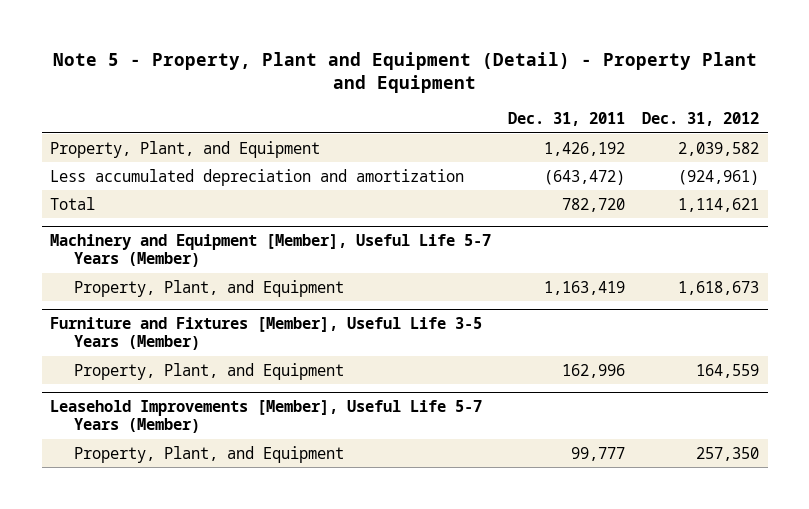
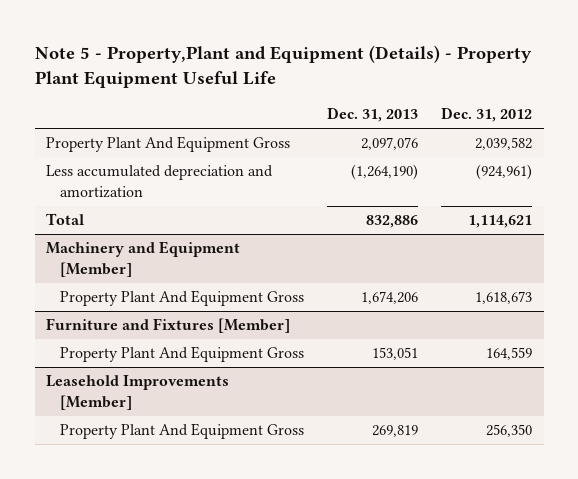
[52,51,757,94] Note 5 - Property, Plant and Equipment (Detail) - Property Plant and Equipment -> [34,45,532,89] Note 5 - Property,Plant and Equipment (Details) - Property Plant Equipment Useful Life
[508,112,626,127] Dec. 31, 2011 -> none
none -> [327,107,419,123] Dec. 31, 2013
[50,140,321,158] Property, Plant, and Equipment -> [46,136,291,153] Property Plant And Equipment Gross
[50,234,492,268] Machinery and Equipment [Member], Useful Life 5-7 Years (Member) -> none
[50,317,483,351] Furniture and Fixtures [Member], Useful Life 3-5 Years (Member) -> none
[50,400,483,434] Leasehold Improvements [Member], Useful Life 5-7 Years (Member) -> none
none -> [46,241,241,277] Machinery and Equipment [Member]
[73,279,344,297] Property, Plant, and Equipment -> [60,290,305,307] Property Plant And Equipment Gross
none -> [46,318,291,334] Furniture and Fixtures [Member]
[73,362,344,380] Property, Plant, and Equipment -> [60,346,305,363] Property Plant And Equipment Gross
none -> [46,375,230,410] Leasehold Improvements [Member]
[73,445,344,463] Property, Plant, and Equipment -> [60,423,305,440] Property Plant And Equipment Gross
[696,446,760,461] 257,350 -> [486,424,533,438] 256,350

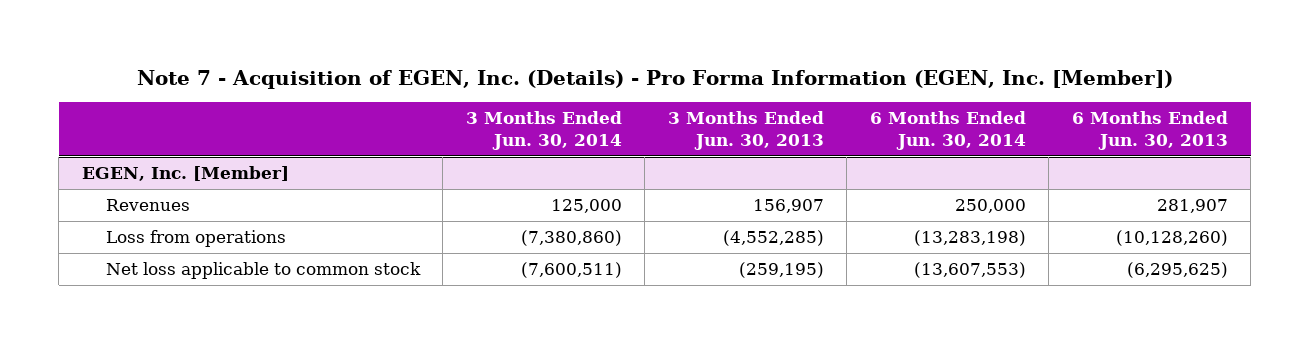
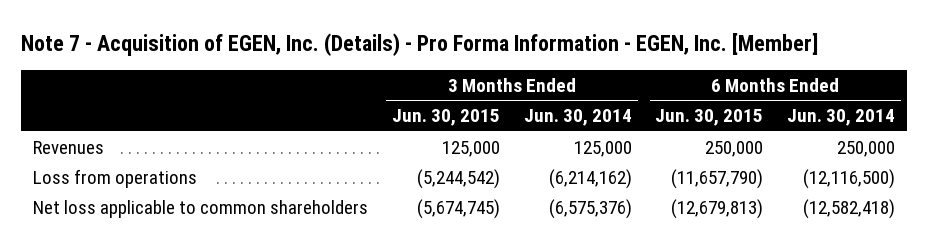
[136,70,1173,90] Note 7 - Acquisition of EGEN, Inc. (Details) - Pro Forma Information (EGEN, Inc. [Member]) -> [21,33,819,57] Note 7 - Acquisition of EGEN, Inc. (Details) - Pro Forma Information - EGEN, Inc. [Member]
[667,111,824,151] 3 Months Ended Jun. 30, 2013 -> none
[1071,111,1228,151] 6 Months Ended Jun. 30, 2013 -> none
none -> [391,109,500,127] Jun. 30, 2015
none -> [655,109,764,127] Jun. 30, 2015
[81,166,289,182] EGEN, Inc. [Member] -> none
[520,230,622,247] (7,380,860) -> [548,168,632,189] (6,214,162)
[913,230,1026,247] (13,283,198) -> [803,168,896,189] (12,116,500)
[105,262,421,280] Net loss applicable to common stock -> [33,199,369,218] Net loss applicable to common shareholders
[520,262,622,279] (7,600,511) -> [548,198,632,219] (6,575,376)
[913,262,1026,279] (13,607,553) -> [803,198,896,219] (12,582,418)

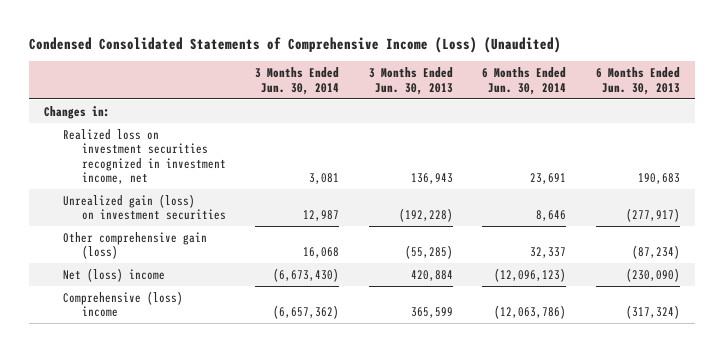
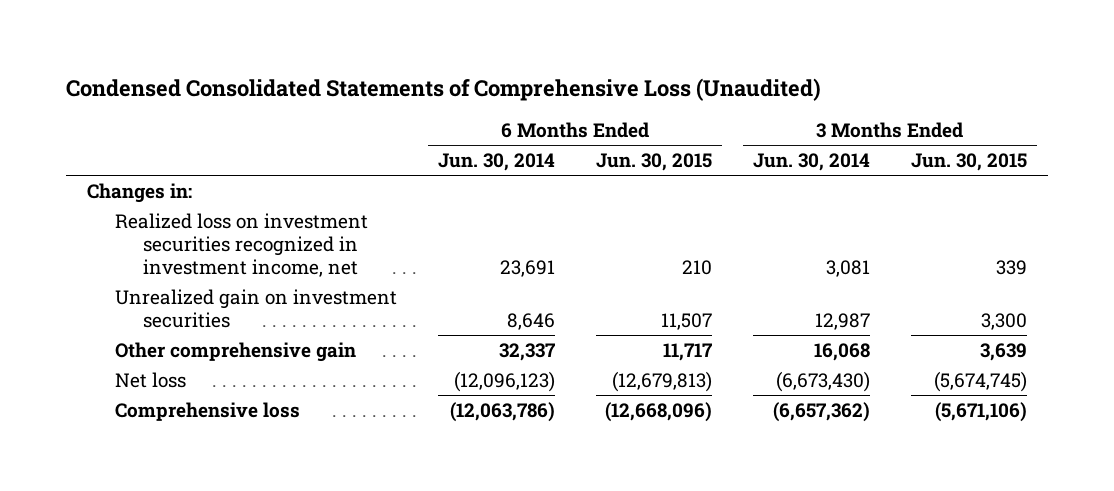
[29,36,562,53] Condensed Consolidated Statements of Comprehensive Income (Loss) (Unaudited) -> [66,78,822,102] Condensed Consolidated Statements of Comprehensive Loss (Unaudited)
[368,67,453,95] 3 Months Ended Jun. 30, 2013 -> none
[596,67,681,95] 6 Months Ended Jun. 30, 2013 -> none
none -> [596,153,713,172] Jun. 30, 2015
none -> [911,153,1028,172] Jun. 30, 2015
[62,193,226,221] Unrealized gain (loss) on investment securities -> [114,288,397,328] Unrealized gain on investment securities
[62,231,207,260] Other comprehensive gain (loss) -> [114,341,356,362] Other comprehensive gain
[62,267,165,282] Net (loss) income -> [114,371,186,388] Net loss
[62,290,183,318] Comprehensive (loss) income -> [114,401,300,421] Comprehensive loss

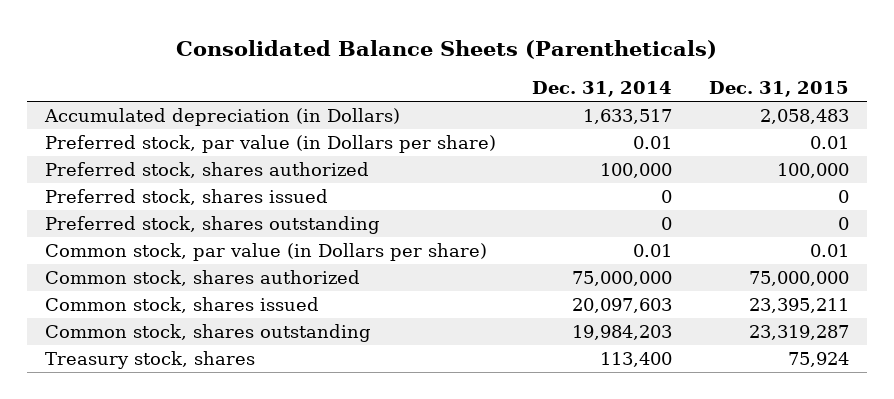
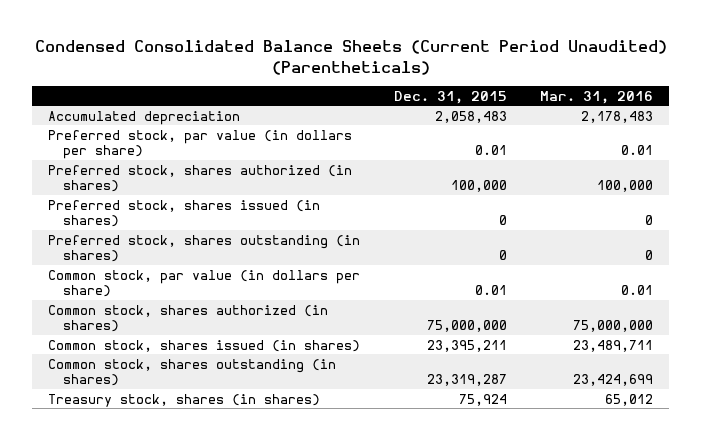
[175,39,717,59] Consolidated Balance Sheets (Parentheticals) -> [34,40,667,75] Condensed Consolidated Balance Sheets (Current Period Unaudited) (Parentheticals)
[532,81,673,98] Dec. 31, 2014 -> none
none -> [539,90,653,104] Mar. 31, 2016
[44,108,401,127] Accumulated depreciation (in Dollars) -> [48,110,241,125] Accumulated depreciation
[45,135,497,154] Preferred stock, par value (in Dollars per share) -> [48,129,353,160] Preferred stock, par value (in dollars per share)
[45,162,370,179] Preferred stock, shares authorized -> [48,164,353,193] Preferred stock, shares authorized (in shares)
[45,189,329,206] Preferred stock, shares issued -> [48,199,321,228] Preferred stock, shares issued (in shares)
[45,216,381,235] Preferred stock, shares outstanding -> [48,234,361,263] Preferred stock, shares outstanding (in shares)
[45,243,488,262] Common stock, par value (in Dollars per share) -> [48,269,361,298] Common stock, par value (in dollars per share)
[45,270,361,287] Common stock, shares authorized -> [48,304,329,333] Common stock, shares authorized (in shares)
[45,297,320,314] Common stock, shares issued -> [48,339,361,352] Common stock, shares issued (in shares)
[45,324,372,343] Common stock, shares outstanding -> [48,358,337,387] Common stock, shares outstanding (in shares)
[45,351,256,370] Treasury stock, shares -> [48,393,321,407] Treasury stock, shares (in shares)

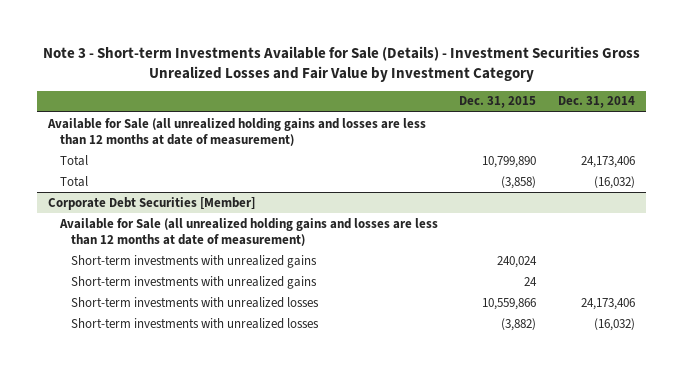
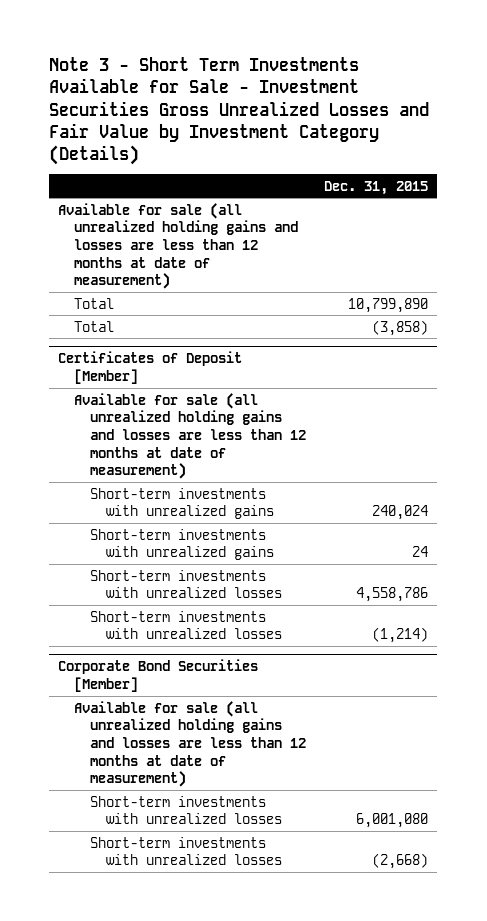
[42,45,640,82] Note 3 - Short-term Investments Available for Sale (Details) - Investment Securities Gross Unrealized Losses and Fair Value by Investment Category -> [49,57,430,165] Note 3 - Short Term Investments Available for Sale - Investment Securities Gross Unrealized Losses and Fair Value by Investment Category (Details)
[558,96,636,109] Dec. 31, 2014 -> none
[47,117,427,147] Available for Sale (all unrealized holding gains and losses are less than 12 months at date of measurement) -> [58,202,299,290] Available for sale (all unrealized holding gains and losses are less than 12 months at date of measurement)
[48,196,256,210] Corporate Debt Securities [Member] -> none
none -> [58,351,243,385] Certificates of Deposit [Member]
[58,217,438,247] Available for Sale (all unrealized holding gains and losses are less than 12 months at date of measurement) -> [74,392,307,480] Available for sale (all unrealized holding gains and losses are less than 12 months at date of measurement)
[482,297,537,310] 10,559,866 -> [356,587,429,603] 4,558,786
[501,317,537,331] (3,882) -> [372,627,429,644] (1,214)
none -> [58,659,259,693] Corporate Bond Securities [Member]
none -> [74,700,307,788] Available for sale (all unrealized holding gains and losses are less than 12 months at date of measurement)
none -> [90,795,283,825] Short-term investments with unrealized losses
none -> [90,836,283,866] Short-term investments with unrealized losses

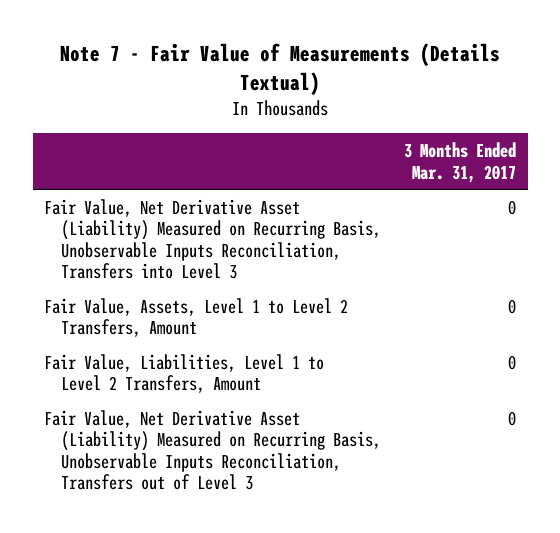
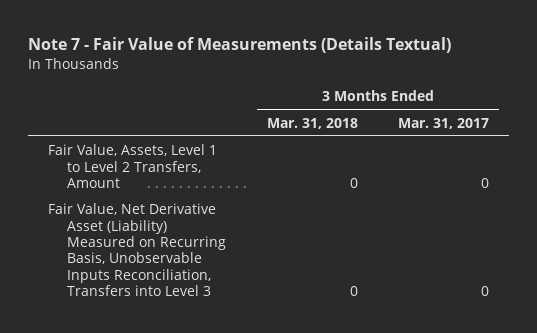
none -> [266,117,358,129] Mar. 31, 2018
[44,353,325,394] Fair Value, Liabilities, Level 1 to Level 2 Transfers, Amount -> none
[44,409,381,491] Fair Value, Net Derivative Asset (Liability) Measured on Recurring Basis, Unobservable Inputs Reconciliation, Transfers out of Level 3 -> none
[44,198,381,280] Fair Value, Net Derivative Asset (Liability) Measured on Recurring Basis, Unobservable Inputs Reconciliation, Transfers into Level 3 -> [47,203,227,297] Fair Value, Net Derivative Asset (Liability) Measured on Recurring Basis, Unobservable Inputs Reconciliation, Transfers into Level 3

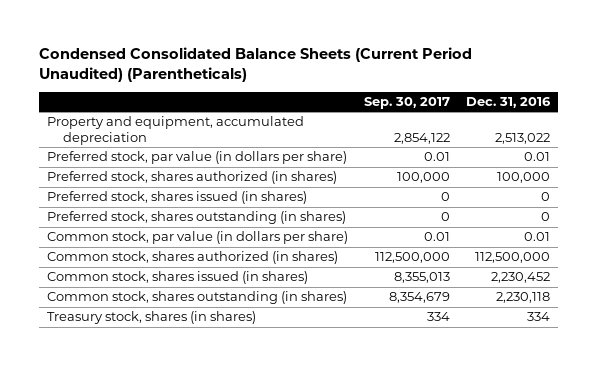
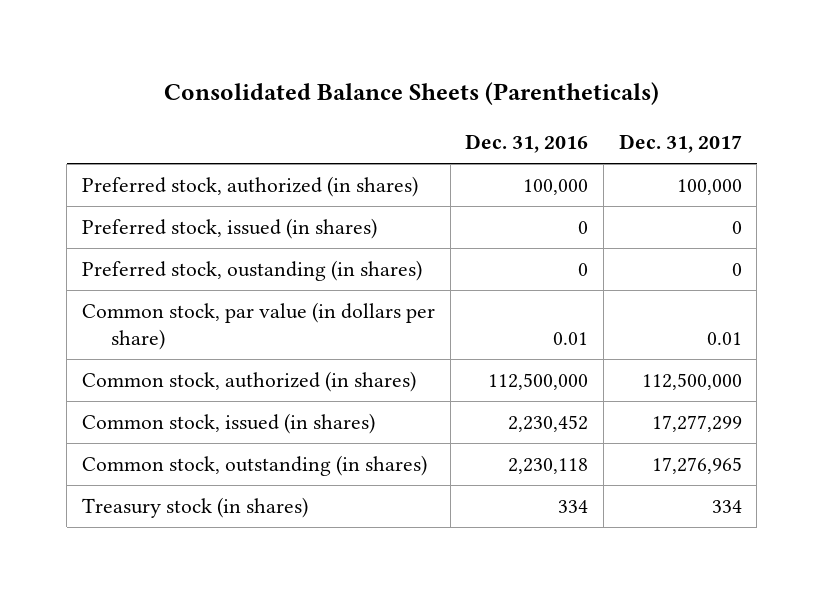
[39,47,473,83] Condensed Consolidated Balance Sheets (Current Period Unaudited) (Parentheticals) -> [163,82,659,106] Consolidated Balance Sheets (Parentheticals)
[364,97,451,110] Sep. 30, 2017 -> none
none -> [618,134,742,154] Dec. 31, 2017
[47,116,305,145] Property and equipment, accumulated depreciation -> none
[47,151,348,165] Preferred stock, par value (in dollars per share) -> none
[47,171,338,185] Preferred stock, shares authorized (in shares) -> [82,175,419,197] Preferred stock, authorized (in shares)
[47,191,308,205] Preferred stock, shares issued (in shares) -> [82,217,378,239] Preferred stock, issued (in shares)
[47,211,347,225] Preferred stock, shares outstanding (in shares) -> [82,259,423,281] Preferred stock, oustanding (in shares)
[47,251,339,265] Common stock, shares authorized (in shares) -> [82,370,417,392] Common stock, authorized (in shares)
[47,271,309,285] Common stock, shares issued (in shares) -> [82,412,376,434] Common stock, issued (in shares)
[47,291,348,305] Common stock, shares outstanding (in shares) -> [82,454,428,476] Common stock, outstanding (in shares)
[47,311,257,325] Treasury stock, shares (in shares) -> [82,496,309,518] Treasury stock (in shares)

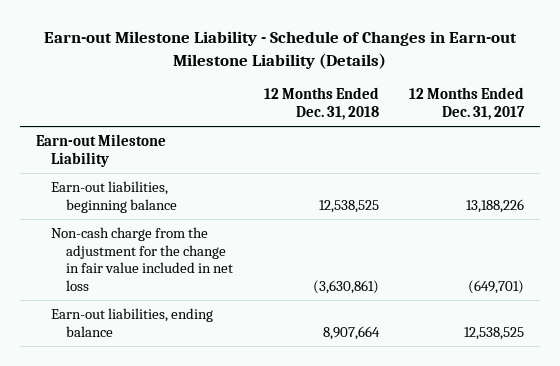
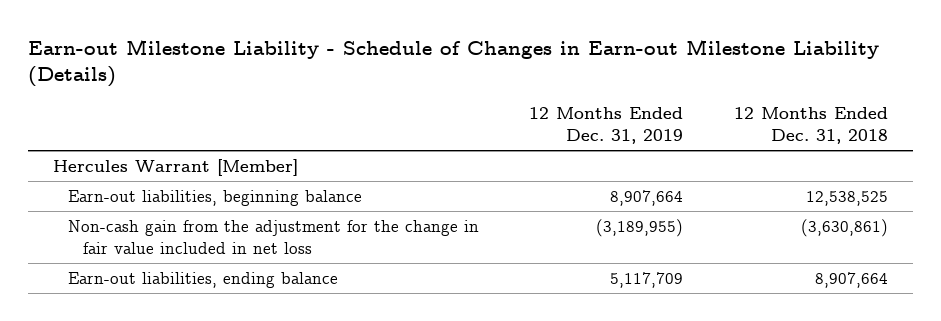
[409,87,526,120] 12 Months Ended Dec. 31, 2017 -> none
none -> [529,107,684,145] 12 Months Ended Dec. 31, 2019
[35,134,166,167] Earn-out Milestone Liability -> [53,159,299,177] Hercules Warrant [Member]
[50,227,234,291] Non-cash charge from the adjustment for the change in fair value included in net loss -> [68,220,480,255] Non-cash gain from the adjustment for the change in fair value included in net loss

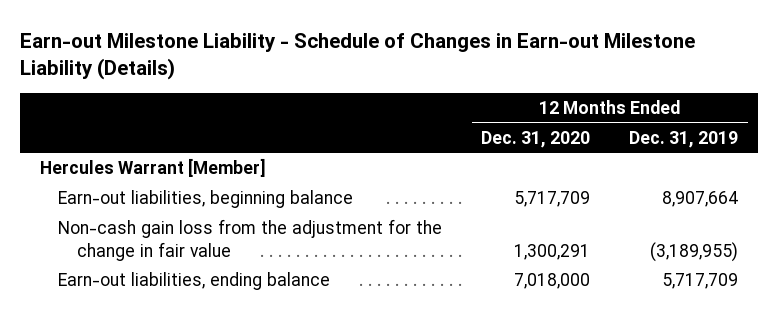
[733,107,888,145] 12 Months Ended Dec. 31, 2018 -> none
none -> [481,130,591,148] Dec. 31, 2020
[68,220,480,255] Non-cash gain from the adjustment for the change in fair value included in net loss -> [58,219,443,261] Non-cash gain loss from the adjustment for the change in fair value
[610,272,684,289] 5,117,709 -> [662,273,739,290] 5,717,709

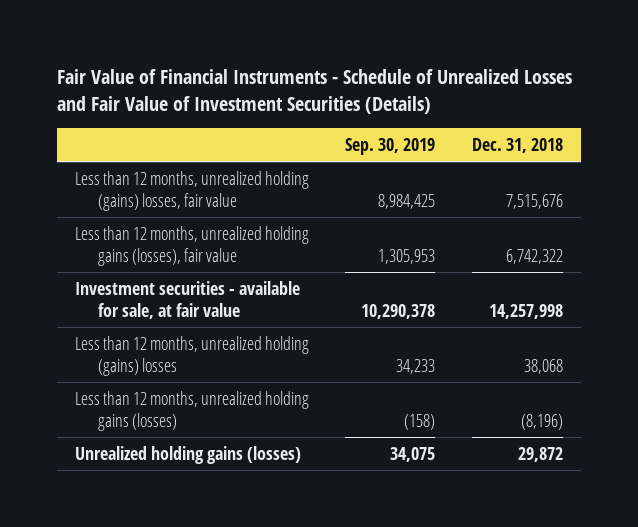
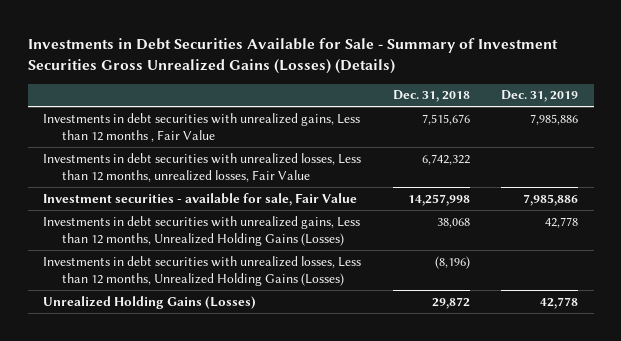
[56,68,572,114] Fair Value of Financial Instruments - Schedule of Unrealized Losses and Fair Value of Investment Securities (Details) -> [27,37,558,74] Investments in Debt Securities Available for Sale - Summary of Investment Securities Gross Unrealized Gains (Losses) (Details)
[345,137,436,155] Sep. 30, 2019 -> none
none -> [501,90,579,103] Dec. 31, 2019
[75,170,310,211] Less than 12 months, unrealized holding (gains) losses, fair value -> [43,112,361,143] Investments in debt securities with unrealized gains, Less than 12 months , Fair Value
[75,225,310,266] Less than 12 months, unrealized holding gains (losses), fair value -> [43,152,362,183] Investments in debt securities with unrealized losses, Less than 12 months, unrealized losses, Fair Value
[75,280,301,319] Investment securities - available for sale, at fair value -> [43,192,358,206] Investment securities - available for sale, Fair Value
[75,335,310,376] Less than 12 months, unrealized holding (gains) losses -> [43,215,361,247] Investments in debt securities with unrealized gains, Less than 12 months, Unrealized Holding Gains (Losses)
[75,390,310,431] Less than 12 months, unrealized holding gains (losses) -> [43,255,362,287] Investments in debt securities with unrealized losses, Less than 12 months, Unrealized Holding Gains (Losses)
[75,445,302,464] Unrealized holding gains (losses) -> [43,295,257,309] Unrealized Holding Gains (Losses)

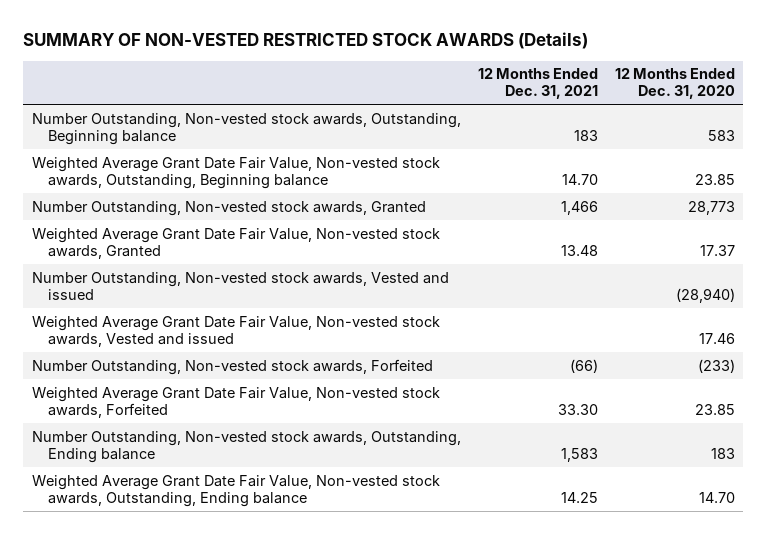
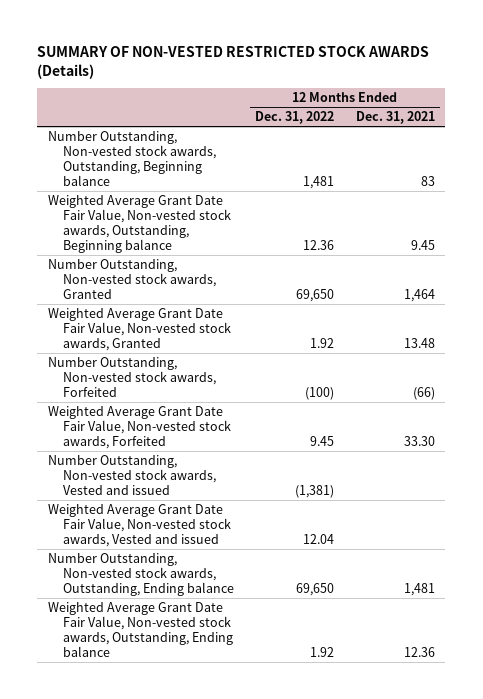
[614,68,735,100] 12 Months Ended Dec. 31, 2020 -> none
none -> [255,111,335,125] Dec. 31, 2022
[573,129,598,141] 183 -> [420,175,435,186] 83
[561,173,598,185] 14.70 -> [410,239,435,250] 9.45
[560,200,598,215] 1,466 -> [403,288,435,302] 1,464
[31,271,449,300] Number Outstanding, Non-vested stock awards, Vested and issued -> [48,455,217,495] Number Outstanding, Non-vested stock awards, Vested and issued
[31,315,440,347] Weighted Average Grant Date Fair Value, Non-vested stock awards, Vested and issued -> [48,504,232,547] Weighted Average Grant Date Fair Value, Non-vested stock awards, Vested and issued
[560,447,598,462] 1,583 -> [403,582,435,596] 1,481
[560,491,598,503] 14.25 -> [403,646,435,657] 12.36

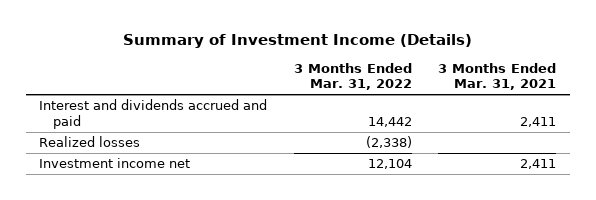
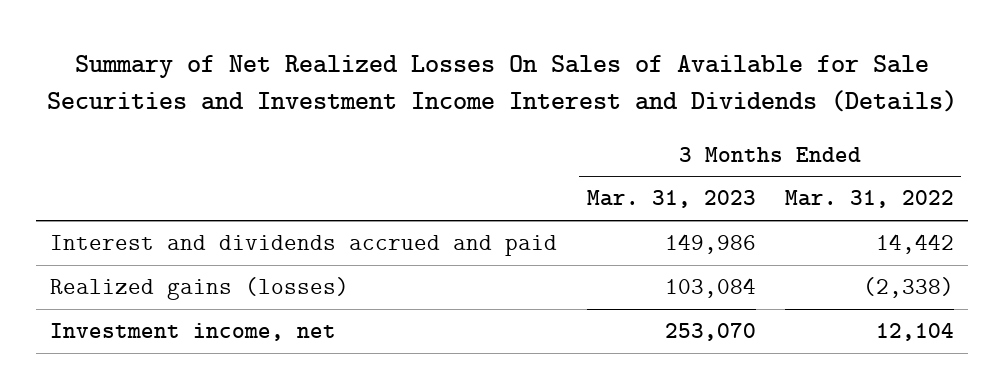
[122,34,472,49] Summary of Investment Income (Details) -> [47,55,958,113] Summary of Net Realized Losses On Sales of Available for Sale Securities and Investment Income Interest and Dividends (Details)
[438,62,557,91] 3 Months Ended Mar. 31, 2021 -> none
none -> [586,190,756,209] Mar. 31, 2023
[39,136,141,148] Realized losses -> [50,277,350,301] Realized gains (losses)
[39,158,191,169] Investment income net -> [50,323,337,342] Investment income, net

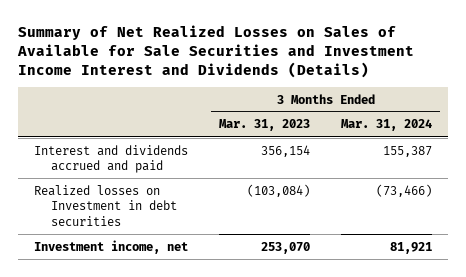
[47,55,958,113] Summary of Net Realized Losses On Sales of Available for Sale Securities and Investment Income Interest and Dividends (Details) -> [16,24,414,78] Summary of Net Realized Losses on Sales of Available for Sale Securities and Investment Income Interest and Dividends (Details)
[784,190,954,209] Mar. 31, 2022 -> none
none -> [341,119,433,132] Mar. 31, 2024
[664,234,756,255] 149,986 -> [261,144,311,157] 356,154
[50,277,350,301] Realized gains (losses) -> [33,184,177,226] Realized losses on Investment in debt securities
[664,278,756,299] 103,084 -> [247,183,311,197] (103,084)

